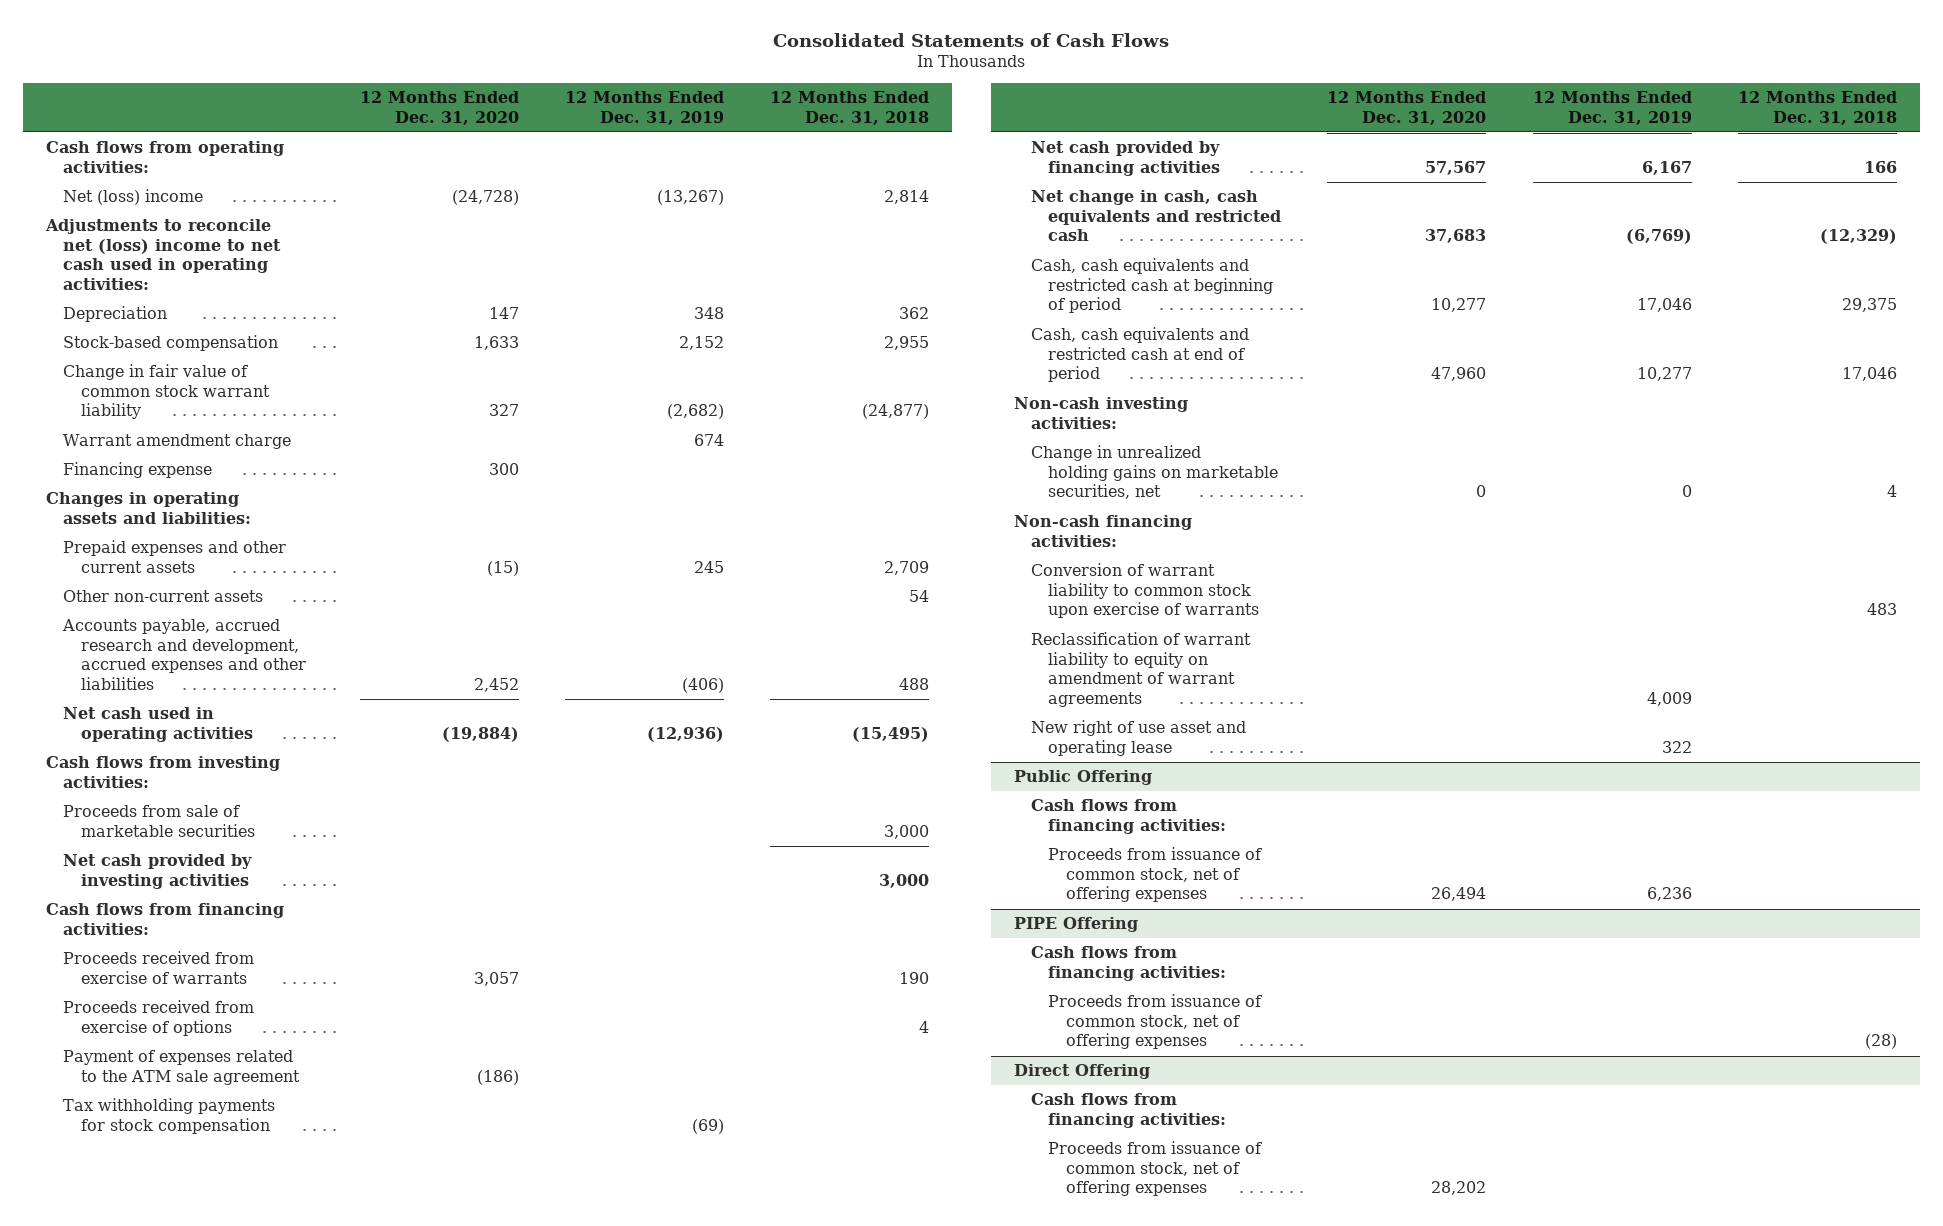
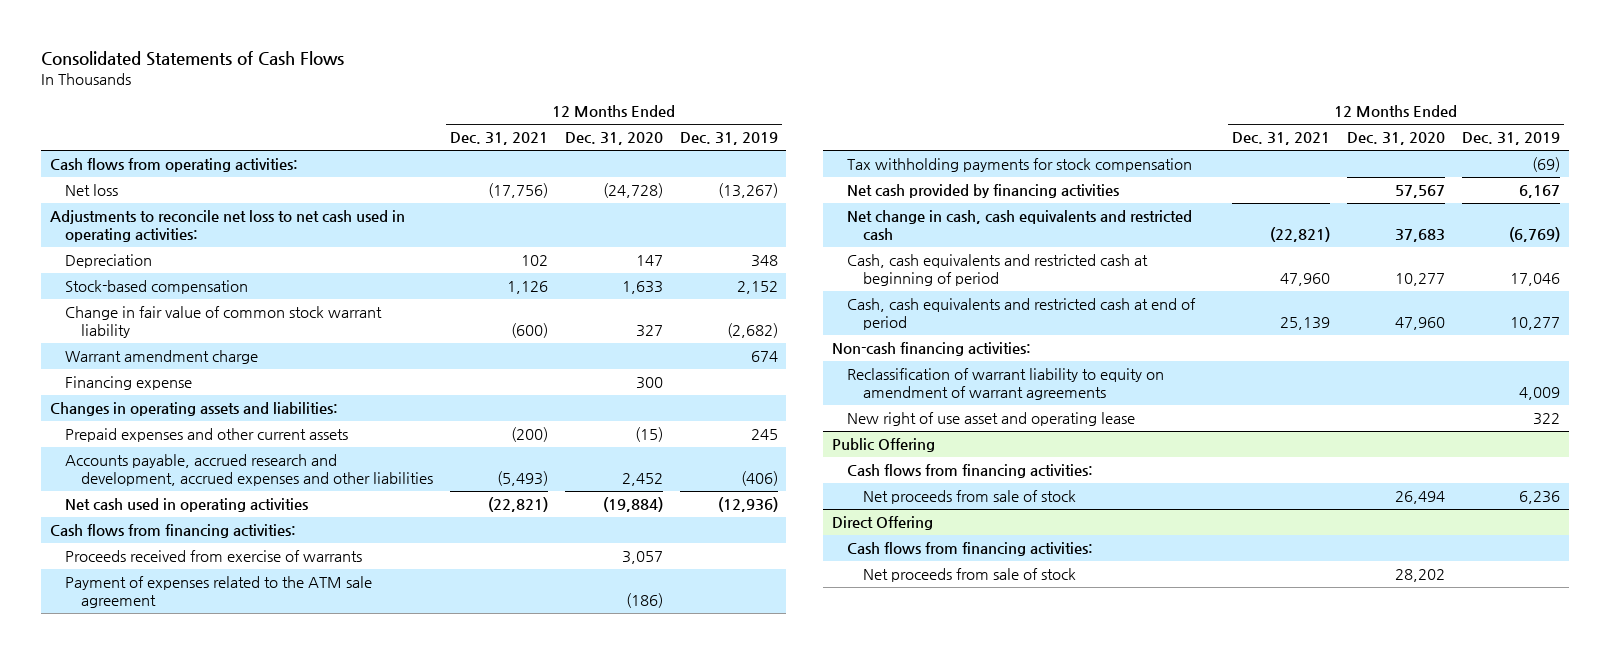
[769,91,929,125] 12 Months Ended Dec. 31, 2018 -> none
none -> [449,132,548,146] Dec. 31, 2021
[63,189,204,206] Net (loss) income -> [65,184,119,197] Net loss
[44,219,282,291] Adjustments to reconcile net (loss) income to net cash used in operating activities: -> [49,210,405,242] Adjustments to reconcile net loss to net cash used in operating activities:
[63,590,264,603] Other non-current assets -> none
[45,756,280,788] Cash flows from investing activities: -> none
[63,805,255,837] Proceeds from sale of marketable securities -> none
[63,854,253,889] Net cash provided by investing activities -> none
[63,1000,255,1036] Proceeds received from exercise of options -> none
[1013,397,1188,429] Non-cash investing activities: -> none
[1030,445,1279,500] Change in unrealized holding gains on marketable securities, net -> none
[1030,563,1260,619] Conversion of warrant liability to common stock upon exercise of warrants -> none
[1013,917,1138,933] PIPE Offering -> none
[1030,946,1227,981] Cash flows from financing activities: -> none
[1048,994,1263,1050] Proceeds from issuance of common stock, net of offering expenses -> none
[1048,847,1263,903] Proceeds from issuance of common stock, net of offering expenses -> [863,490,1077,505] Net proceeds from sale of stock
[1048,1141,1263,1197] Proceeds from issuance of common stock, net of offering expenses -> [863,568,1077,583] Net proceeds from sale of stock

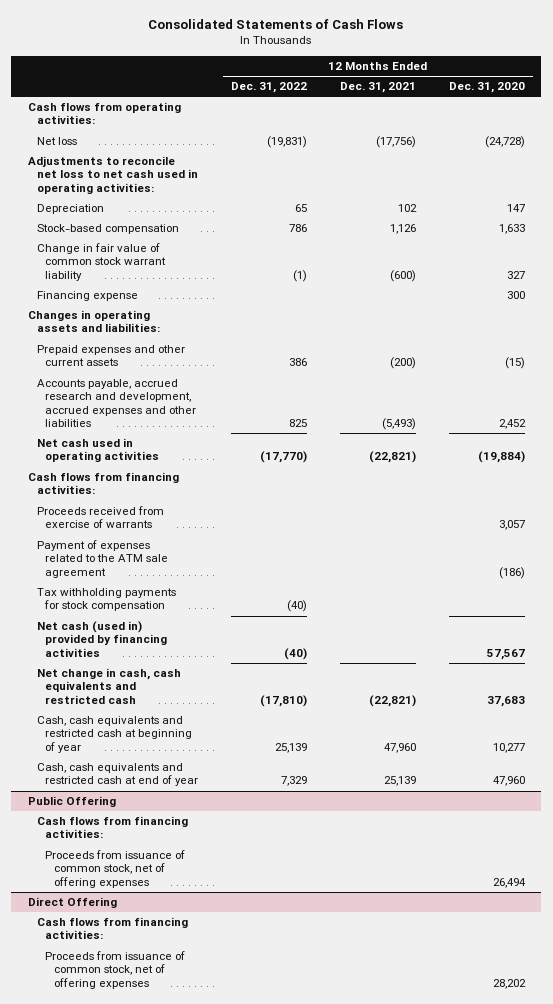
[679,132,778,146] Dec. 31, 2019 -> none
none -> [231,82,308,94] Dec. 31, 2022
[65,350,259,365] Warrant amendment charge -> none
[847,184,1120,199] Net cash provided by financing activities -> [36,621,168,657] Net cash (used in) provided by financing activities
[831,342,1031,357] Non-cash financing activities: -> none
[847,368,1165,400] Reclassification of warrant liability to equity on amendment of warrant agreements -> none
[847,412,1136,427] New right of use asset and operating lease -> none
[847,254,1149,286] Cash, cash equivalents and restricted cash at beginning of period -> [36,716,193,753] Cash, cash equivalents and restricted cash at beginning of year
[847,298,1197,330] Cash, cash equivalents and restricted cash at end of period -> [36,763,199,787] Cash, cash equivalents and restricted cash at end of year
[863,490,1077,505] Net proceeds from sale of stock -> [45,850,186,888] Proceeds from issuance of common stock, net of offering expenses
[863,568,1077,583] Net proceeds from sale of stock -> [45,951,186,989] Proceeds from issuance of common stock, net of offering expenses

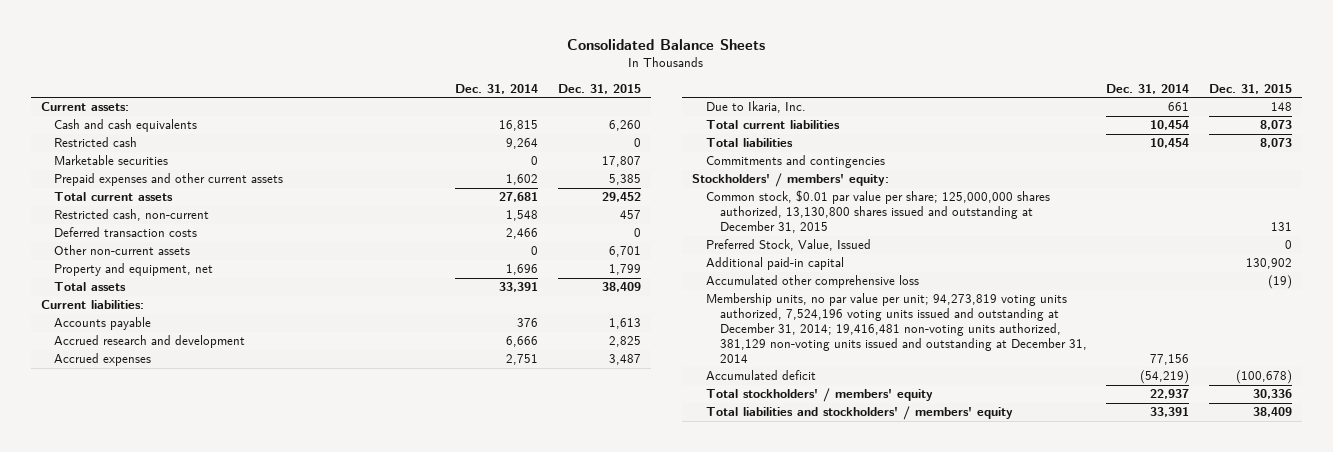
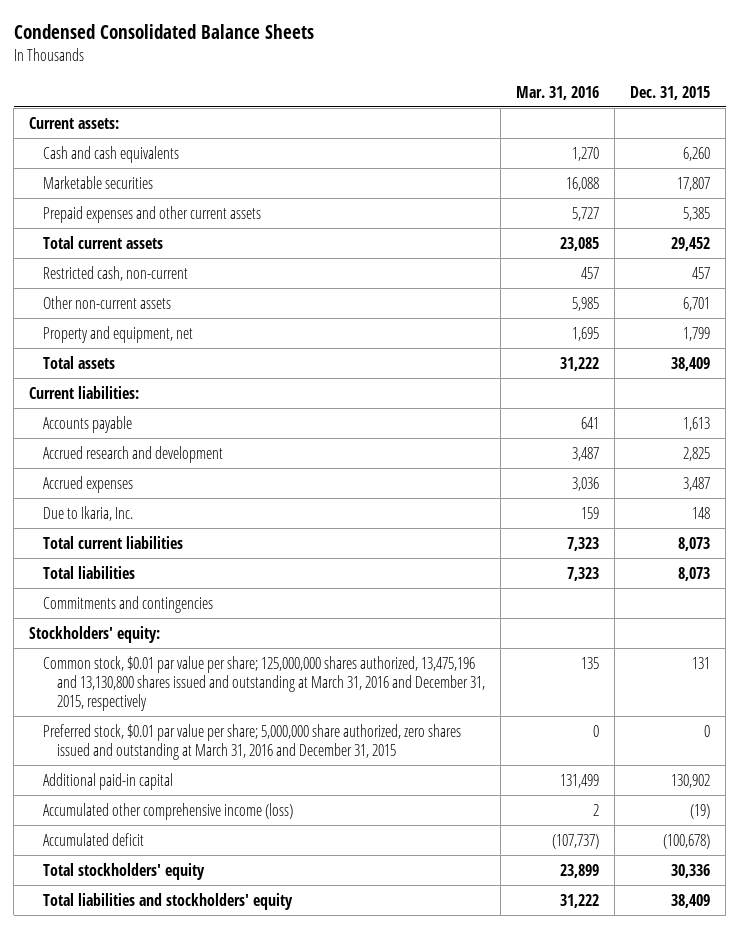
[567,38,766,50] Consolidated Balance Sheets -> [13,23,314,39] Condensed Consolidated Balance Sheets
[455,83,539,94] Dec. 31, 2014 -> none
none -> [515,85,599,100] Mar. 31, 2016
[54,137,138,148] Restricted cash -> none
[54,227,198,238] Deferred transaction costs -> none
[691,173,889,188] Stockholders' / members' equity: -> [29,625,161,643] Stockholders' equity:
[705,190,1050,233] Common stock, $0.01 par value per share; 125,000,000 shares authorized, 13,130,800 shares issued and outstanding at December 31, 2015 -> [43,655,485,711] Common stock, $0.01 par value per share; 125,000,000 shares authorized, 13,475,196 and 13,130,800 shares issued and outstanding at March 31, 2016 and December 31, 2015, respectively
[705,239,871,252] Preferred Stock, Value, Issued -> [43,723,462,760] Preferred stock, $0.01 par value per share; 5,000,000 share authorized, zero shares issued and outstanding at March 31, 2016 and December 31, 2015
[705,293,1087,363] Membership units, no par value per unit; 94,273,819 voting units authorized, 7,524,196 voting units issued and outstanding at December 31, 2014; 19,416,481 non-voting units authorized, 381,129 non-voting units issued and outstanding at December 31, 2014 -> none
[705,275,919,289] Accumulated other comprehensive loss -> [43,802,294,820] Accumulated other comprehensive income (loss)
[705,388,933,403] Total stockholders' / members' equity -> [43,862,206,880] Total stockholders' equity
[705,406,1013,421] Total liabilities and stockholders' / members' equity -> [43,892,294,910] Total liabilities and stockholders' equity

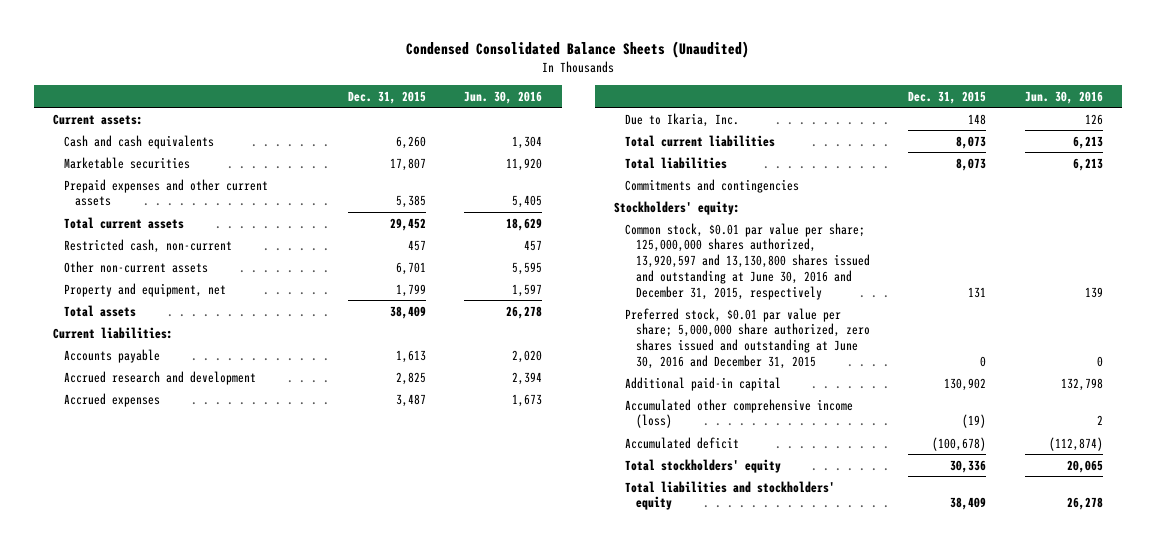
[13,23,314,39] Condensed Consolidated Balance Sheets -> [406,41,750,59] Condensed Consolidated Balance Sheets (Unaudited)
[515,85,599,100] Mar. 31, 2016 -> none
none -> [464,91,543,105] Jun. 30, 2016
[43,655,485,711] Common stock, $0.01 par value per share; 125,000,000 shares authorized, 13,475,196 and 13,130,800 shares issued and outstanding at March 31, 2016 and December 31, 2015, respectively -> [624,222,870,300] Common stock, $0.01 par value per share; 125,000,000 shares authorized, 13,920,597 and 13,130,800 shares issued and outstanding at June 30, 2016 and December 31, 2015, respectively
[43,723,462,760] Preferred stock, $0.01 par value per share; 5,000,000 share authorized, zero shares issued and outstanding at March 31, 2016 and December 31, 2015 -> [624,307,870,370] Preferred stock, $0.01 par value per share; 5,000,000 share authorized, zero shares issued and outstanding at June 30, 2016 and December 31, 2015

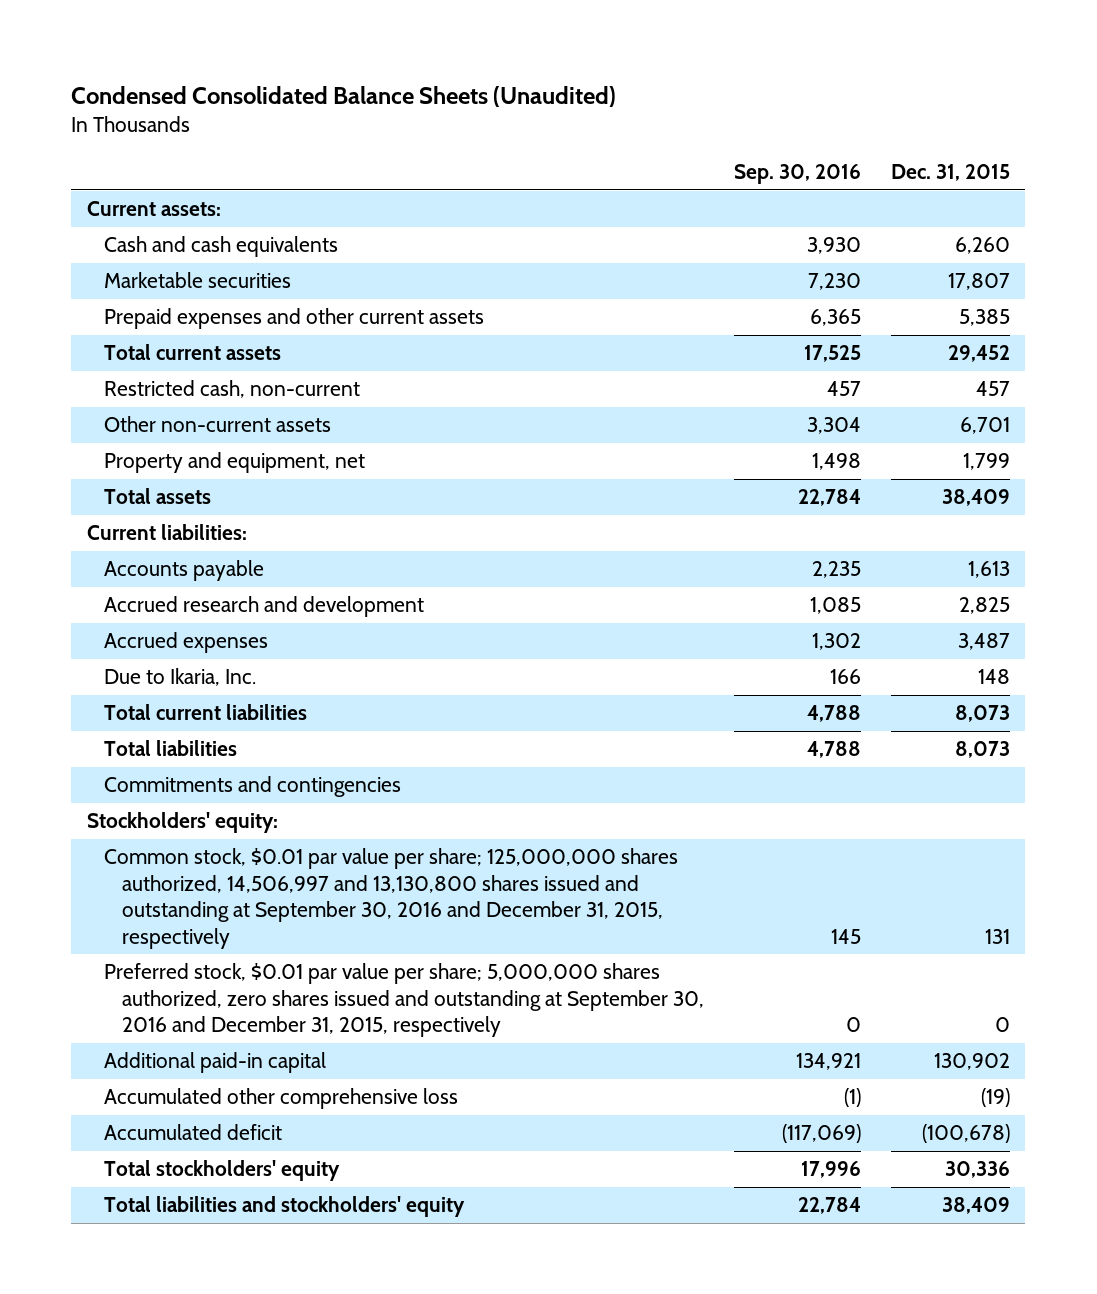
[464,91,543,105] Jun. 30, 2016 -> none
none -> [733,163,861,184] Sep. 30, 2016
[624,222,870,300] Common stock, $0.01 par value per share; 125,000,000 shares authorized, 13,920,597 and 13,130,800 shares issued and outstanding at June 30, 2016 and December 31, 2015, respectively -> [104,848,679,949] Common stock, $0.01 par value per share; 125,000,000 shares authorized, 14,506,997 and 13,130,800 shares issued and outstanding at September 30, 2016 and December 31, 2015, respectively
[624,307,870,370] Preferred stock, $0.01 par value per share; 5,000,000 share authorized, zero shares issued and outstanding at June 30, 2016 and December 31, 2015 -> [104,963,704,1038] Preferred stock, $0.01 par value per share; 5,000,000 shares authorized, zero shares issued and outstanding at September 30, 2016 and December 31, 2015, respectively
[624,398,853,429] Accumulated other comprehensive income (loss) -> [104,1088,459,1110] Accumulated other comprehensive loss

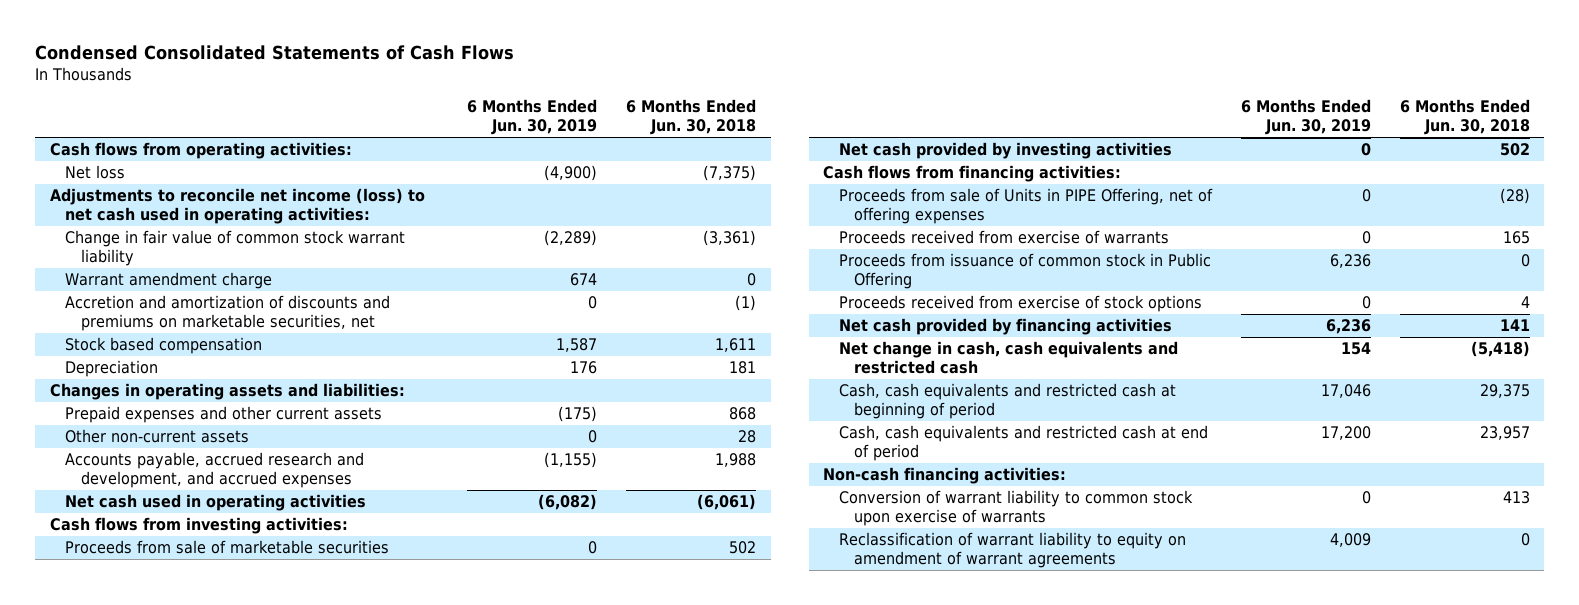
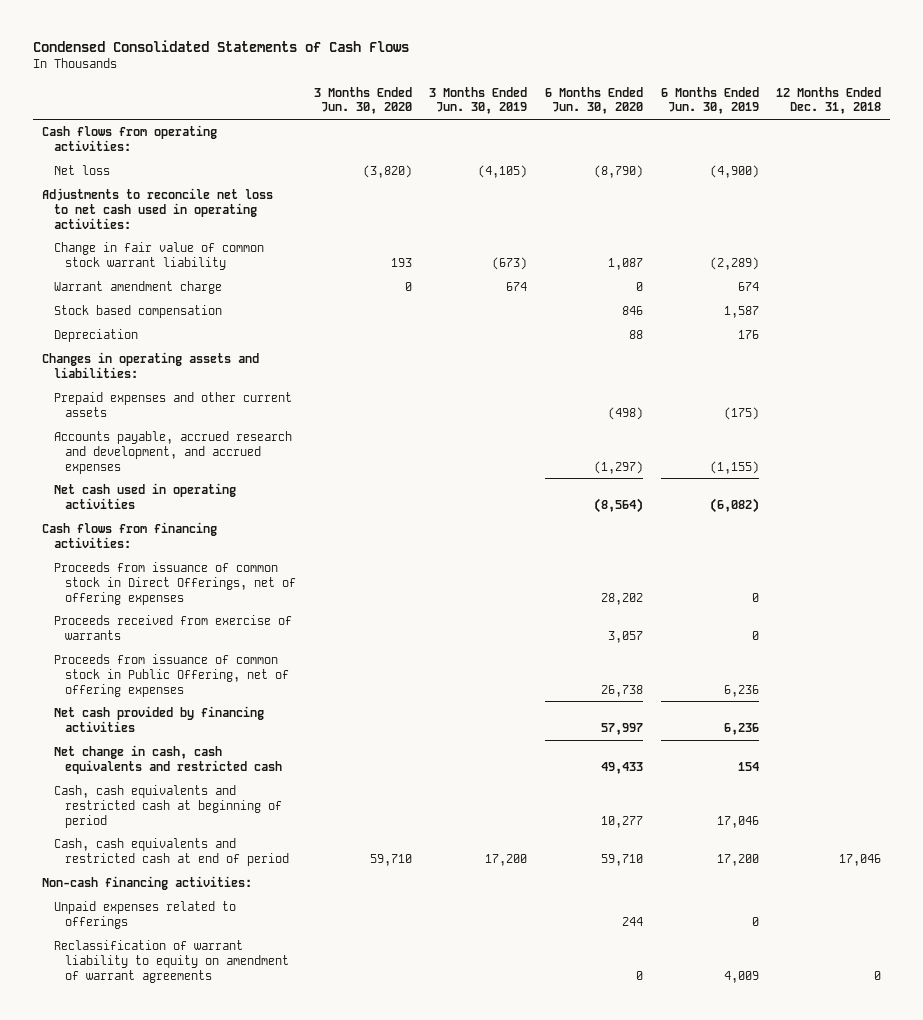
[626,99,757,136] 6 Months Ended Jun. 30, 2018 -> none
none -> [313,86,412,115] 3 Months Ended Jun. 30, 2020
none -> [429,86,528,115] 3 Months Ended Jun. 30, 2019
none -> [545,86,644,115] 6 Months Ended Jun. 30, 2020
none -> [776,86,882,115] 12 Months Ended Dec. 31, 2018
[49,188,425,225] Adjustments to reconcile net income (loss) to net cash used in operating activities: -> [42,188,274,229] Adjustments to reconcile net loss to net cash used in operating activities:
[65,295,391,332] Accretion and amortization of discounts and premiums on marketable securities, net -> none
[65,429,250,444] Other non-current assets -> none
[49,517,348,535] Cash flows from investing activities: -> none
[65,540,390,555] Proceeds from sale of marketable securities -> none
[838,142,1172,160] Net cash provided by investing activities -> none
[838,188,1213,225] Proceeds from sale of Units in PIPE Offering, net of offering expenses -> [53,562,297,605] Proceeds from issuance of common stock in Direct Offerings, net of offering expenses
[838,295,1202,313] Proceeds received from exercise of stock options -> none
[838,253,1211,290] Proceeds from issuance of common stock in Public Offering -> [53,654,290,697] Proceeds from issuance of common stock in Public Offering, net of offering expenses
[838,490,1193,527] Conversion of warrant liability to common stock upon exercise of warrants -> none
none -> [53,901,236,929] Unpaid expenses related to offerings

